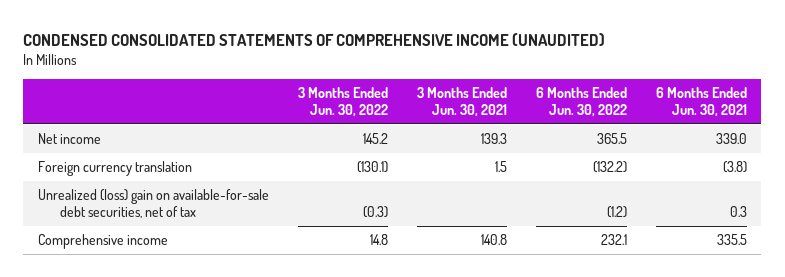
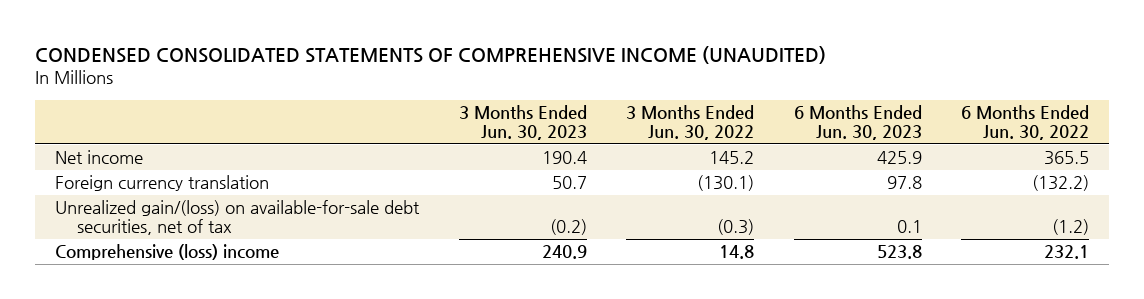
[416,87,507,118] 3 Months Ended Jun. 30, 2021 -> none
[655,87,747,118] 6 Months Ended Jun. 30, 2021 -> none
none -> [458,104,587,141] 3 Months Ended Jun. 30, 2023
none -> [793,104,922,141] 6 Months Ended Jun. 30, 2023
[37,189,269,219] Unrealized (loss) gain on available-for-sale debt securities, net of tax -> [54,200,420,236] Unrealized gain/(loss) on available-for-sale debt securities, net of tax
[37,234,168,250] Comprehensive income -> [54,244,279,261] Comprehensive (loss) income

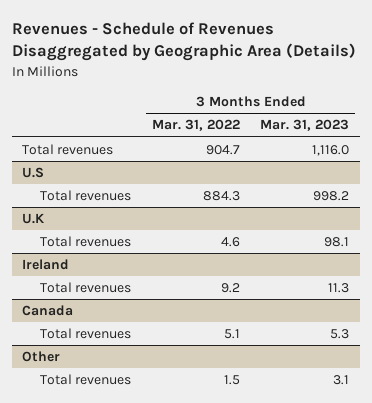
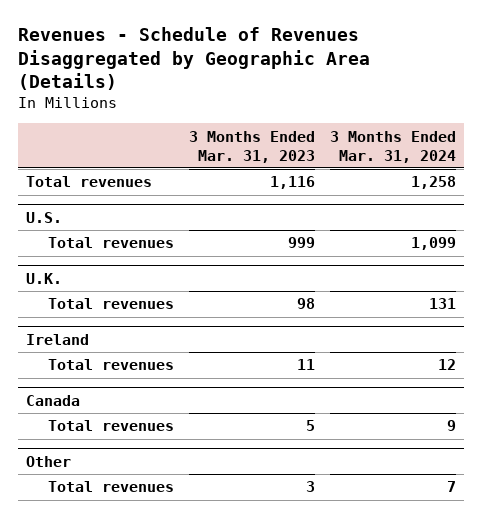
[151,119,240,132] Mar. 31, 2022 -> none
none -> [330,130,457,163] 3 Months Ended Mar. 31, 2024
[312,145,350,157] 1,116.0 -> [270,176,316,190] 1,116
[22,167,45,179] U.S -> [25,211,62,223] U.S.
[313,191,350,202] 998.2 -> [288,237,316,249] 999
[22,213,46,225] U.K -> [25,272,62,284] U.K.
[324,237,350,248] 98.1 -> [297,298,316,310] 98
[328,283,350,294] 11.3 -> [297,359,316,371] 11
[330,329,350,340] 5.3 -> [306,420,316,432] 5
[333,375,350,386] 3.1 -> [306,481,316,493] 3

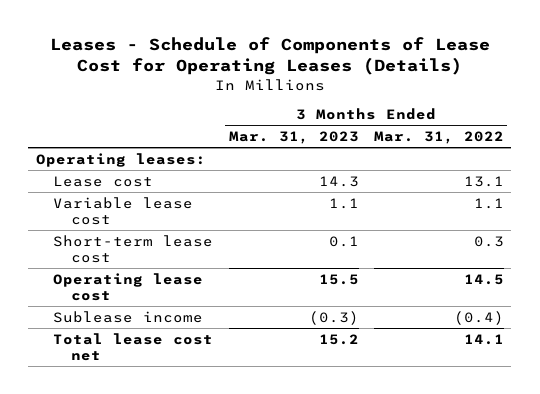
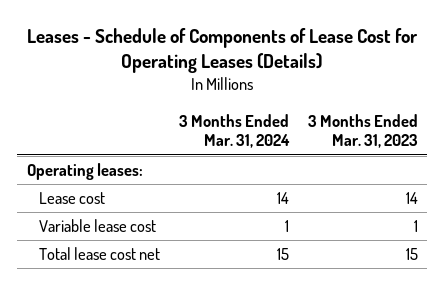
[373,130,504,144] Mar. 31, 2022 -> none
none -> [178,113,290,149] 3 Months Ended Mar. 31, 2024
[53,234,214,264] Short-term lease cost -> none
[53,272,204,302] Operating lease cost -> none
[53,310,204,323] Sublease income -> none
[318,175,359,187] 14.3 -> [405,192,418,205] 14
[328,197,359,209] 1.1 -> [413,220,418,233] 1
[318,333,359,345] 15.2 -> [405,248,418,261] 15

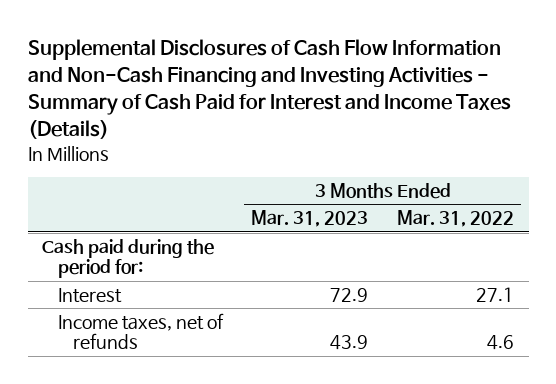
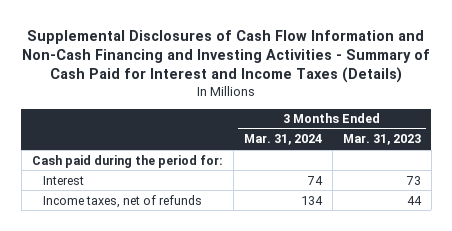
[397,210,515,228] Mar. 31, 2022 -> none
none -> [243,134,322,146] Mar. 31, 2024
[330,287,369,302] 72.9 -> [405,175,421,185] 73
[330,335,369,351] 43.9 -> [406,195,422,205] 44

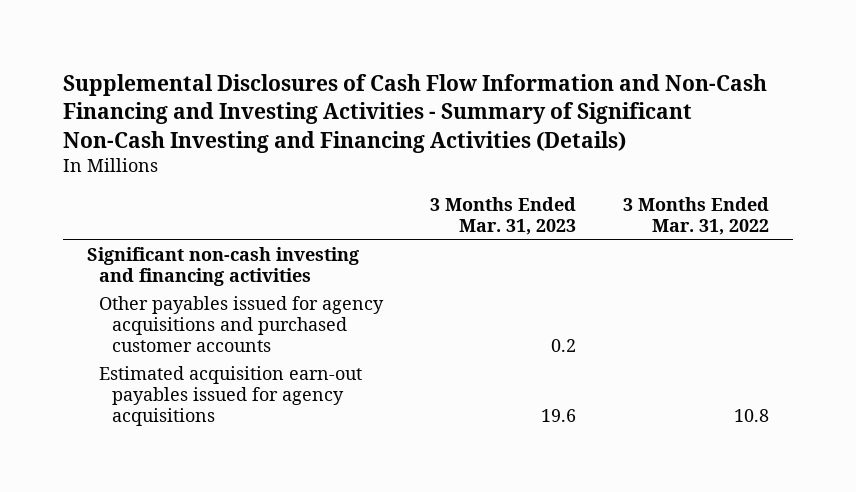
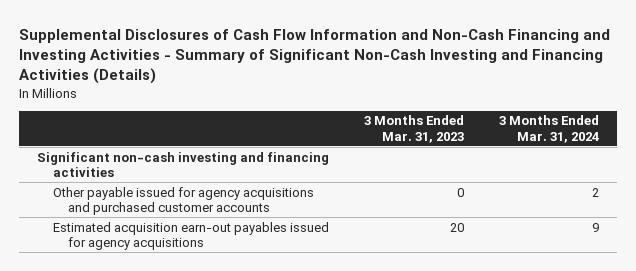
[623,196,770,235] 3 Months Ended Mar. 31, 2022 -> none
none -> [499,115,600,143] 3 Months Ended Mar. 31, 2024
[99,295,385,352] Other payables issued for agency acquisitions and purchased customer accounts -> [52,186,314,215] Other payable issued for agency acquisitions and purchased customer accounts
[551,338,577,352] 0.2 -> [457,187,465,197] 0
[541,408,577,422] 19.6 -> [450,222,465,232] 20

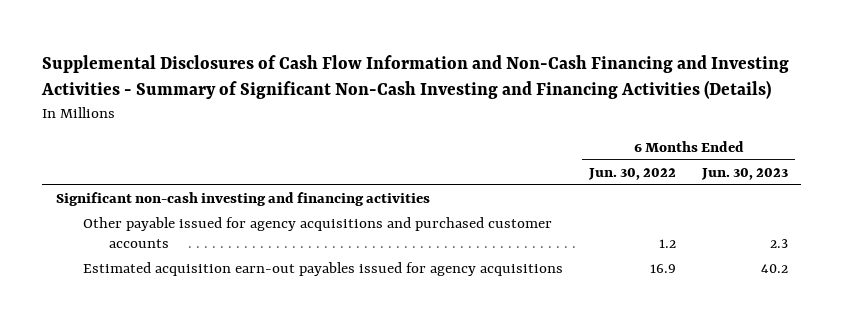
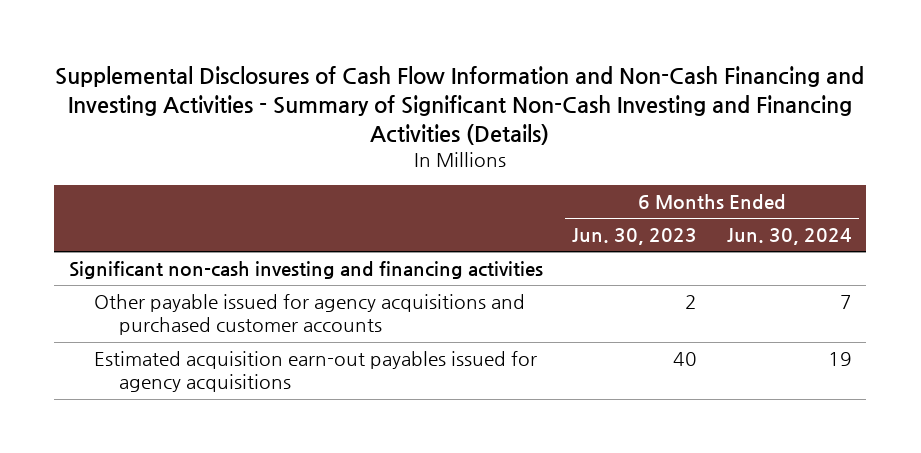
[587,167,676,180] Jun. 30, 2022 -> none
none -> [726,228,852,246] Jun. 30, 2024
[770,239,789,249] 2.3 -> [685,295,698,310] 2
[761,264,789,274] 40.2 -> [673,352,698,367] 40

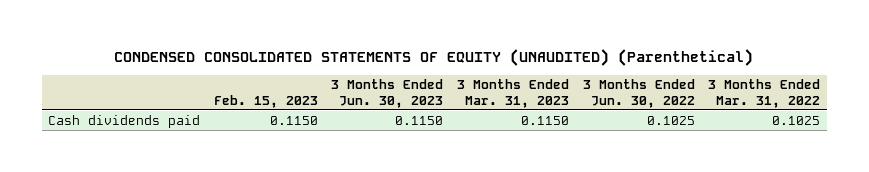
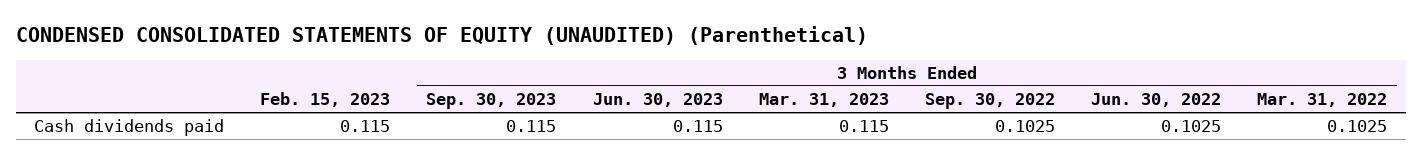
none -> [426,93,557,110] Sep. 30, 2023
none -> [925,93,1056,110] Sep. 30, 2022
[269,116,318,126] 0.1150 -> [340,120,391,133] 0.115
[395,116,444,126] 0.1150 -> [672,120,723,133] 0.115
[521,116,570,126] 0.1150 -> [838,120,889,133] 0.115

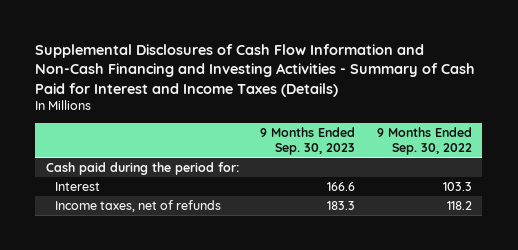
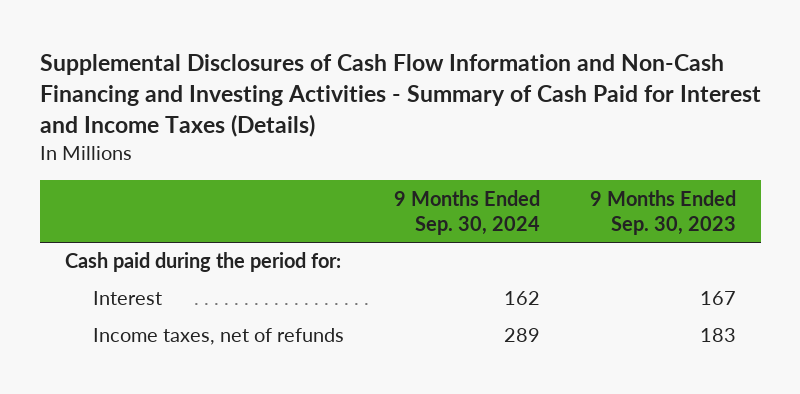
[376,126,472,155] 9 Months Ended Sep. 30, 2022 -> none
none -> [394,189,541,236] 9 Months Ended Sep. 30, 2024
[327,182,356,192] 166.6 -> [699,291,736,306] 167
[327,201,356,211] 183.3 -> [699,328,736,343] 183

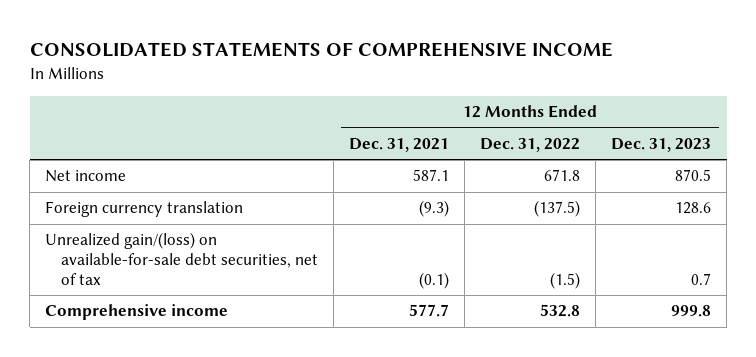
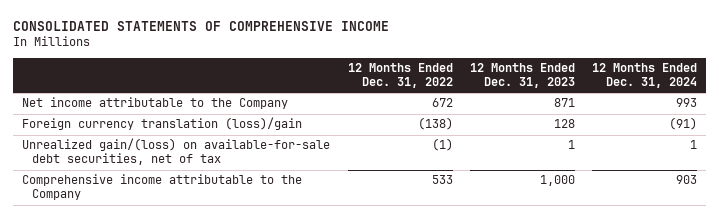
[349,137,450,152] Dec. 31, 2021 -> none
none -> [592,63,698,89] 12 Months Ended Dec. 31, 2024
[45,170,127,183] Net income -> none
none -> [22,97,289,110] Net income attributable to the Company
[45,201,244,218] Foreign currency translation -> [22,117,303,131] Foreign currency translation (loss)/gain
[534,200,581,218] (137.5) -> [417,117,453,131] (138)
[675,202,712,215] 128.6 -> [553,119,575,129] 128
[550,271,581,289] (1.5) -> [431,138,453,152] (1)
[691,272,712,285] 0.7 -> [567,140,575,150] 1
[45,304,229,321] Comprehensive income -> [22,174,303,201] Comprehensive income attributable to the Company
[540,304,581,318] 532.8 -> [431,175,453,185] 533
[671,305,712,318] 999.8 -> [539,175,575,187] 1,000

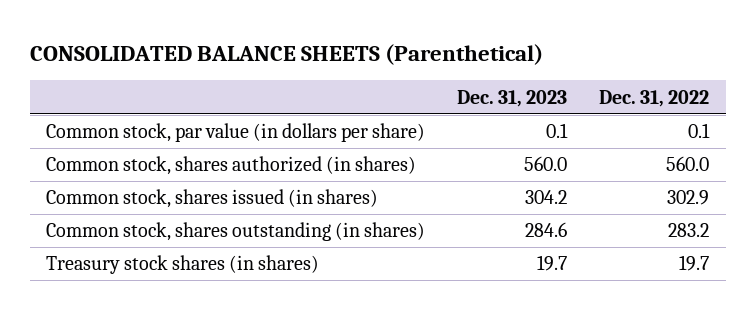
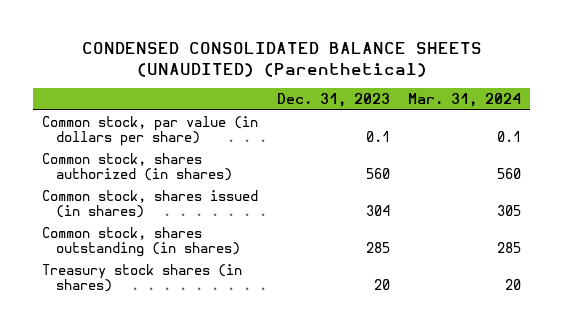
[29,43,543,65] CONSOLIDATED BALANCE SHEETS (Parenthetical) -> [81,41,482,77] CONDENSED CONSOLIDATED BALANCE SHEETS (UNAUDITED) (Parenthetical)
[599,89,710,107] Dec. 31, 2022 -> none
none -> [407,93,521,108] Mar. 31, 2024
[524,156,568,172] 560.0 -> [365,168,390,180] 560
[525,190,568,205] 304.2 -> [365,205,390,217] 304
[525,222,568,238] 284.6 -> [365,242,390,254] 285
[537,255,568,272] 19.7 -> [373,279,390,291] 20

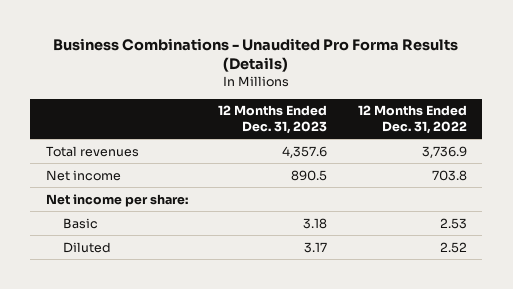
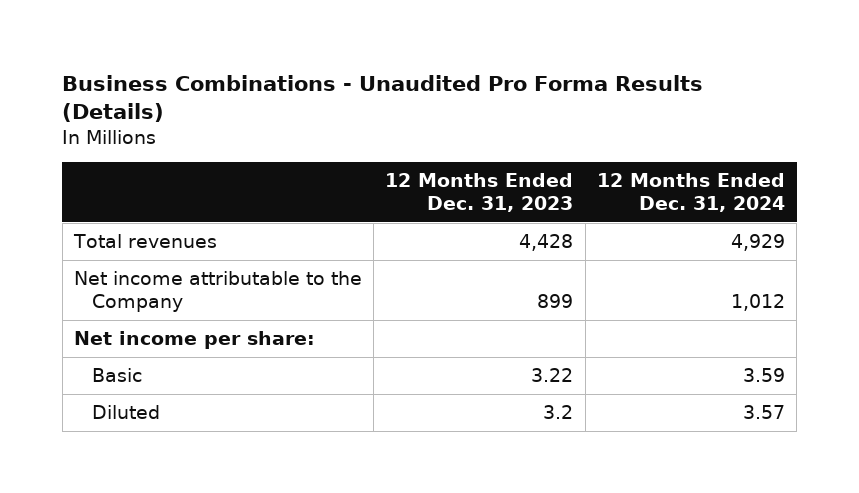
[357,105,467,134] 12 Months Ended Dec. 31, 2022 -> none
none -> [596,173,785,213] 12 Months Ended Dec. 31, 2024
[282,145,328,158] 4,357.6 -> [519,233,574,251] 4,428
[45,169,121,181] Net income -> [74,270,363,313] Net income attributable to the Company
[291,169,328,181] 890.5 -> [537,294,574,309] 899
[303,217,328,229] 3.18 -> [531,367,574,382] 3.22
[304,241,328,253] 3.17 -> [543,404,574,419] 3.2

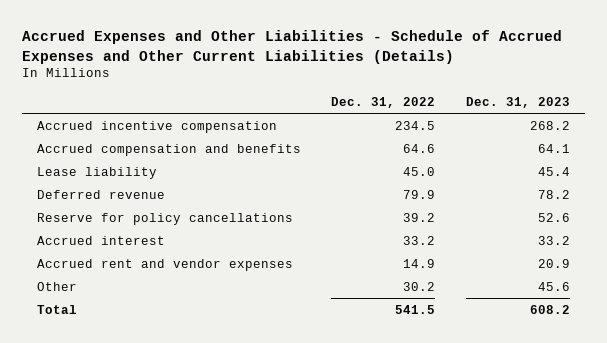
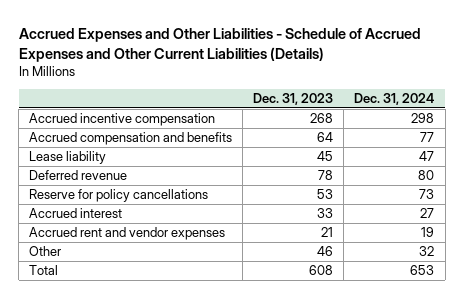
[331,96,436,108] Dec. 31, 2022 -> none
none -> [354,92,435,105] Dec. 31, 2024
[529,120,570,130] 268.2 -> [310,113,334,124] 268
[537,143,570,153] 64.1 -> [317,132,334,143] 64
[537,166,570,176] 45.4 -> [317,151,334,162] 45
[537,189,570,199] 78.2 -> [318,170,334,181] 78
[537,212,570,222] 52.6 -> [317,189,334,200] 53
[537,235,570,245] 33.2 -> [317,208,334,219] 33
[537,258,570,268] 20.9 -> [321,227,334,238] 21
[537,281,570,291] 45.6 -> [317,246,334,257] 46
[529,304,570,314] 608.2 -> [309,265,334,276] 608

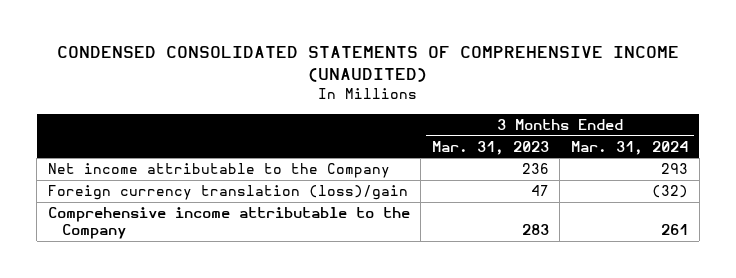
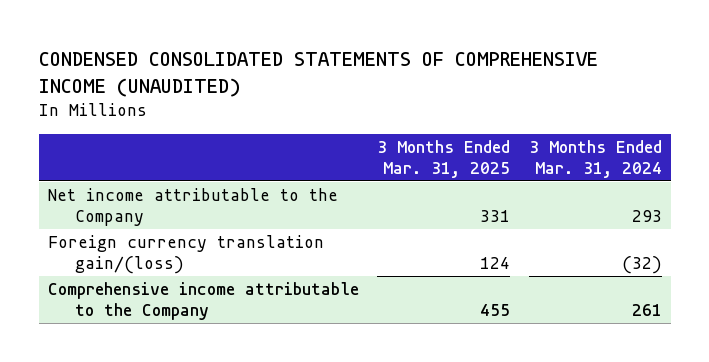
[431,140,549,155] Mar. 31, 2023 -> none
none -> [377,140,511,178] 3 Months Ended Mar. 31, 2025
[47,185,408,201] Foreign currency translation (loss)/gain -> [47,235,324,274] Foreign currency translation gain/(loss)

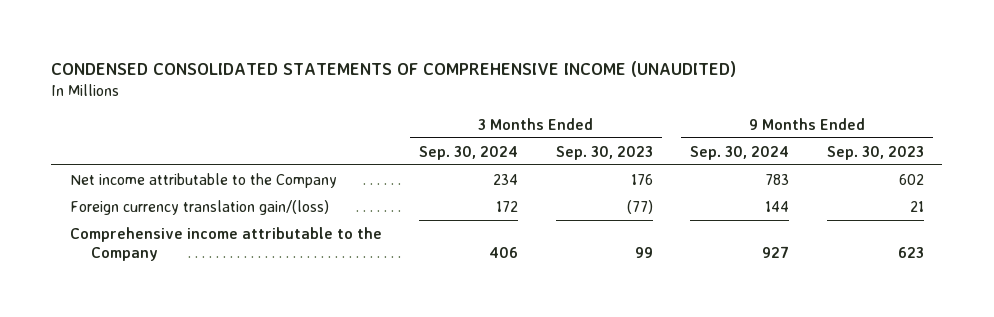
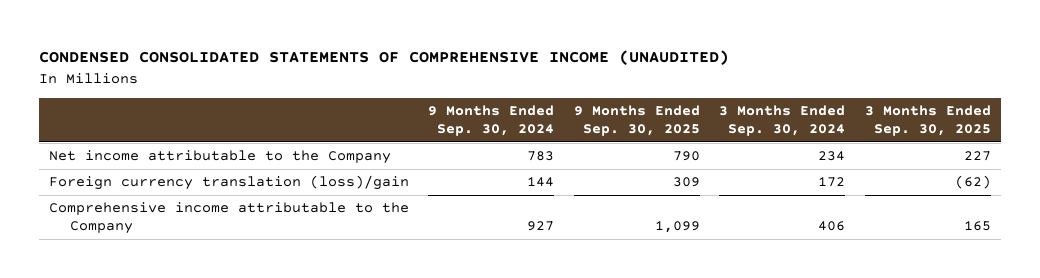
[555,145,653,160] Sep. 30, 2023 -> none
[826,145,924,160] Sep. 30, 2023 -> none
none -> [573,105,700,136] 9 Months Ended Sep. 30, 2025
none -> [864,105,991,136] 3 Months Ended Sep. 30, 2025
[69,199,329,215] Foreign currency translation gain/(loss) -> [48,175,409,191] Foreign currency translation (loss)/gain

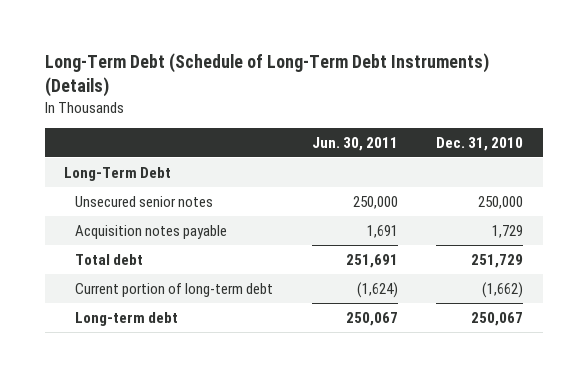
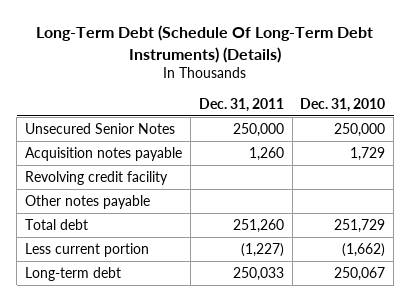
[44,53,489,98] Long-Term Debt (Schedule of Long-Term Debt Instruments) (Details) -> [36,25,374,63] Long-Term Debt (Schedule Of Long-Term Debt Instruments) (Details)
[311,136,398,151] Jun. 30, 2011 -> none
none -> [198,98,284,113] Dec. 31, 2011
[64,167,172,182] Long-Term Debt -> none
[75,196,214,208] Unsecured senior notes -> [25,122,176,134] Unsecured Senior Notes
none -> [25,170,169,185] Revolving credit facility
none -> [25,194,151,209] Other notes payable
[75,283,274,298] Current portion of long-term debt -> [25,242,150,257] Less current portion

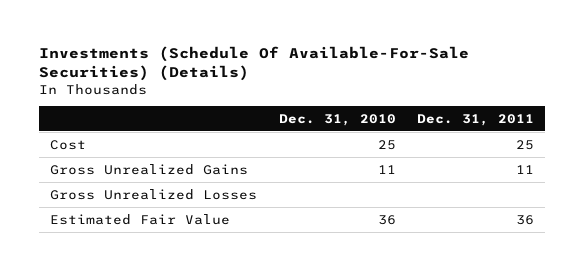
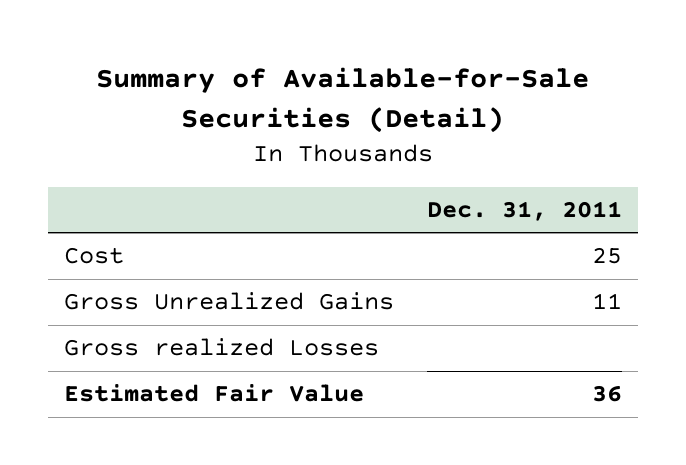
[39,46,470,82] Investments (Schedule Of Available-For-Sale Securities) (Details) -> [96,67,590,133] Summary of Available-for-Sale Securities (Detail)
[278,113,396,126] Dec. 31, 2010 -> none
[50,188,258,200] Gross Unrealized Losses -> [64,338,380,357] Gross realized Losses

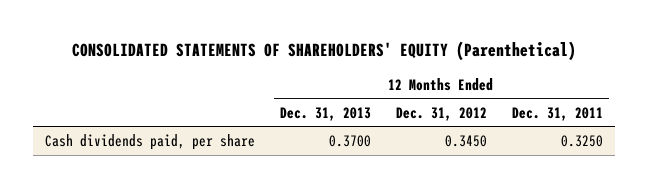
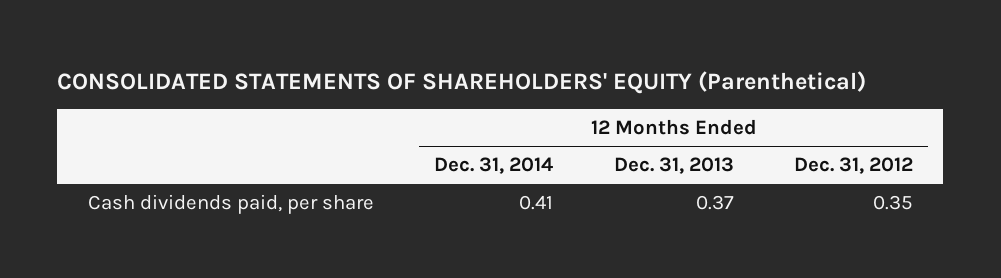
[511,106,603,121] Dec. 31, 2011 -> none
none -> [434,157,554,175] Dec. 31, 2014
[329,135,372,148] 0.3700 -> [695,194,734,210] 0.37
[444,135,487,148] 0.3450 -> [873,194,914,210] 0.35

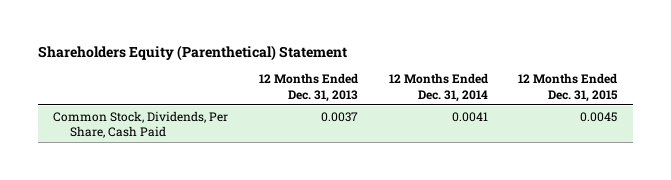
[57,70,867,94] CONSOLIDATED STATEMENTS OF SHAREHOLDERS' EQUITY (Parenthetical) -> [37,44,347,61] Shareholders Equity (Parenthetical) Statement
[794,157,914,175] Dec. 31, 2012 -> none
none -> [518,73,619,102] 12 Months Ended Dec. 31, 2015
[87,193,374,214] Cash dividends paid, per share -> [53,110,229,139] Common Stock, Dividends, Per Share, Cash Paid
[519,194,554,210] 0.41 -> [451,111,488,122] 0.0041
[695,194,734,210] 0.37 -> [320,111,358,122] 0.0037

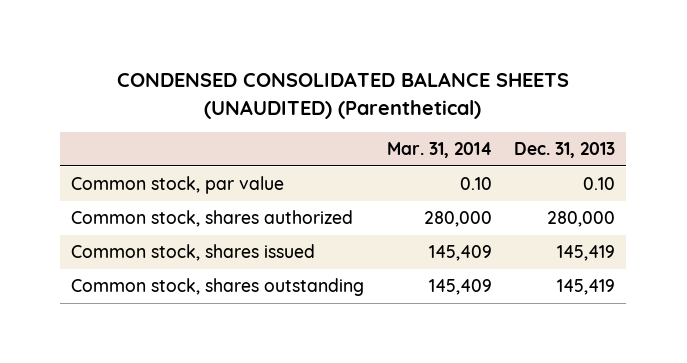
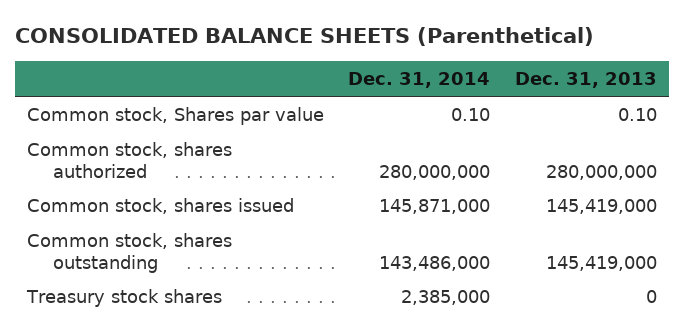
[117,72,570,119] CONDENSED CONSOLIDATED BALANCE SHEETS (UNAUDITED) (Parenthetical) -> [15,27,595,47] CONSOLIDATED BALANCE SHEETS (Parenthetical)
[386,142,492,159] Mar. 31, 2014 -> none
none -> [348,72,491,89] Dec. 31, 2014
[71,176,285,195] Common stock, par value -> [27,106,325,125] Common stock, Shares par value
[547,211,616,228] 280,000 -> [545,164,657,180] 280,000,000
[557,245,616,262] 145,419 -> [545,198,657,214] 145,419,000
[557,279,616,296] 145,419 -> [545,255,657,271] 145,419,000
none -> [26,288,223,307] Treasury stock shares

